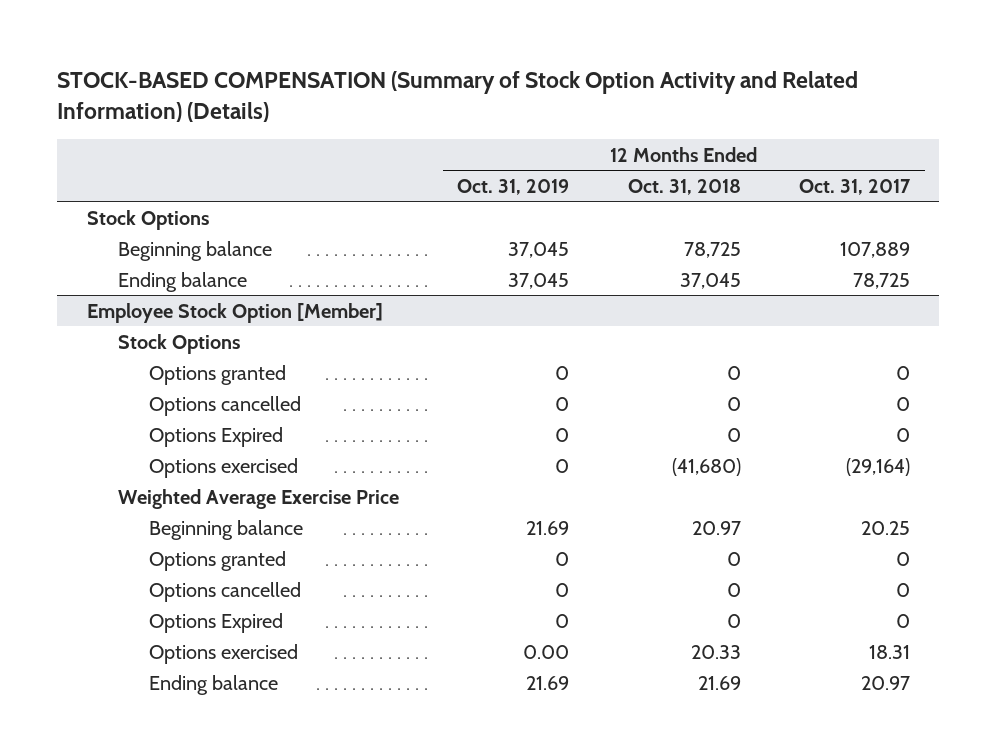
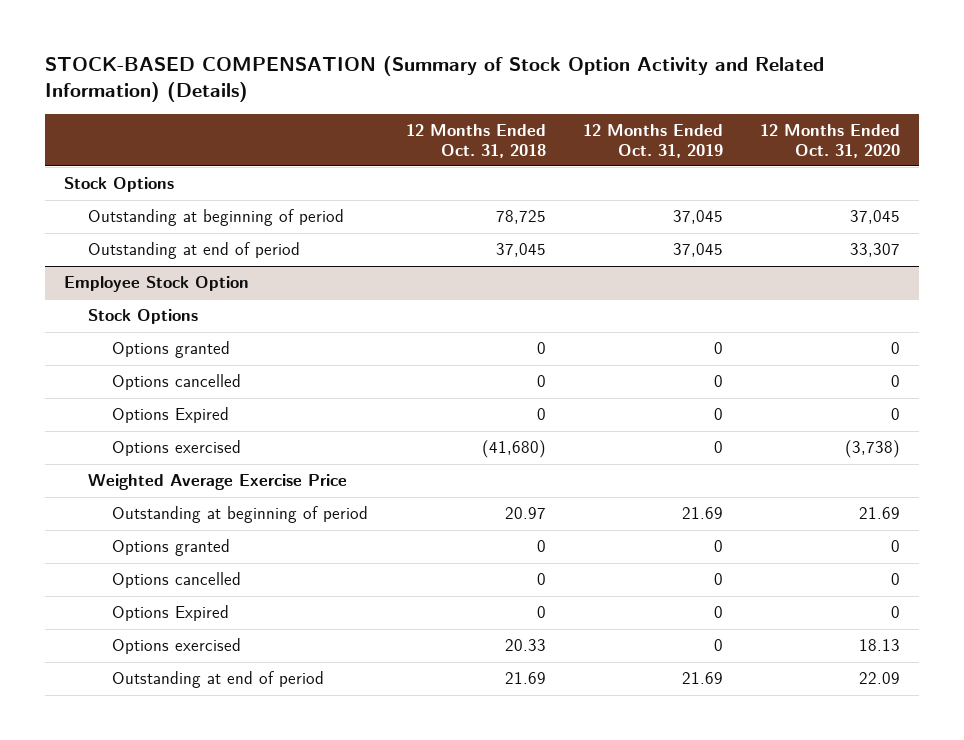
[799,178,912,195] Oct. 31, 2017 -> none
none -> [760,123,901,158] 12 Months Ended Oct. 31, 2020
[117,240,272,261] Beginning balance -> [87,209,344,227] Outstanding at beginning of period
[117,271,247,292] Ending balance -> [87,242,300,260] Outstanding at end of period
[86,302,383,323] Employee Stock Option [Member] -> [63,276,249,293] Employee Stock Option
[148,519,303,540] Beginning balance -> [112,506,369,524] Outstanding at beginning of period
[523,644,570,659] 0.00 -> [713,639,723,652] 0
[148,674,278,695] Ending balance -> [112,671,325,689] Outstanding at end of period

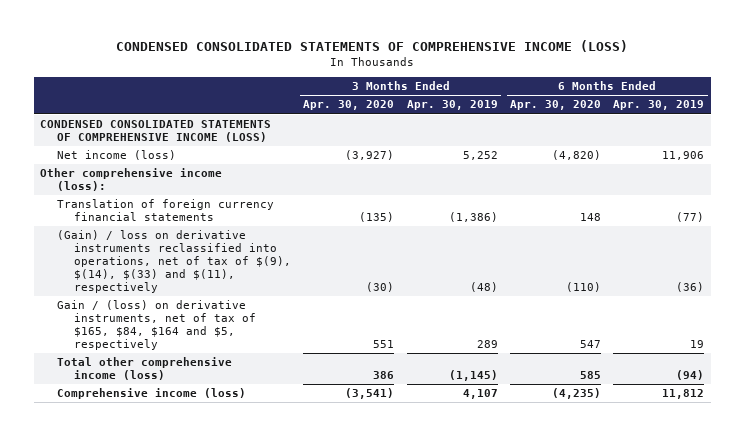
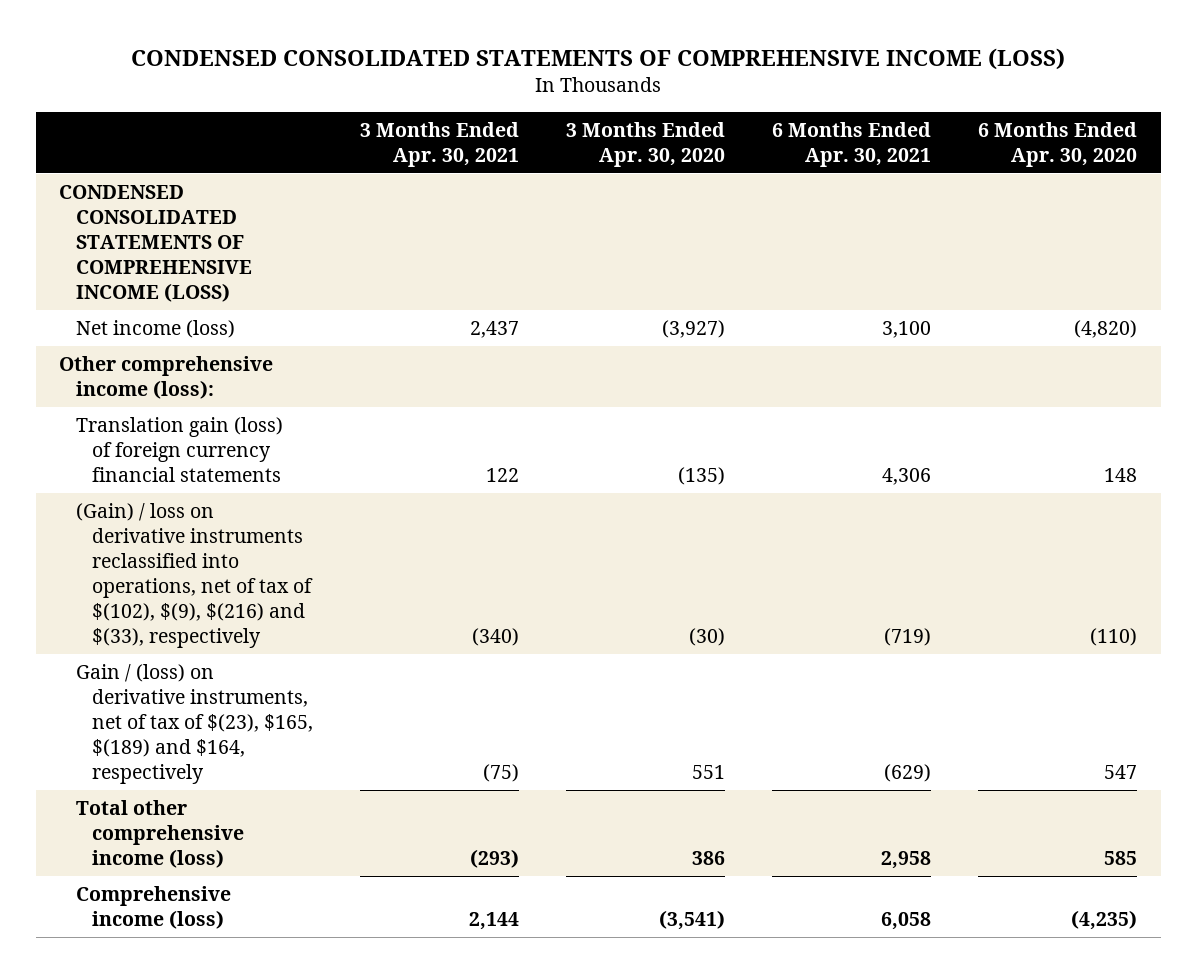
[406,100,498,111] Apr. 30, 2019 -> none
[613,100,705,111] Apr. 30, 2019 -> none
none -> [360,121,520,167] 3 Months Ended Apr. 30, 2021
none -> [772,121,932,167] 6 Months Ended Apr. 30, 2021
[57,199,275,222] Translation of foreign currency financial statements -> [75,416,283,483] Translation gain (loss) of foreign currency financial statements
[57,230,292,294] (Gain) / loss on derivative instruments reclassified into operations, net of tax of $(9), $(14), $(33) and $(11), respectively -> [75,502,314,649] (Gain) / loss on derivative instruments reclassified into operations, net of tax of $(102), $(9), $(216) and $(33), respectively
[57,300,257,351] Gain / (loss) on derivative instruments, net of tax of $165, $84, $164 and $5, respectively -> [75,663,314,785] Gain / (loss) on derivative instruments, net of tax of $(23), $165, $(189) and $164, respectively

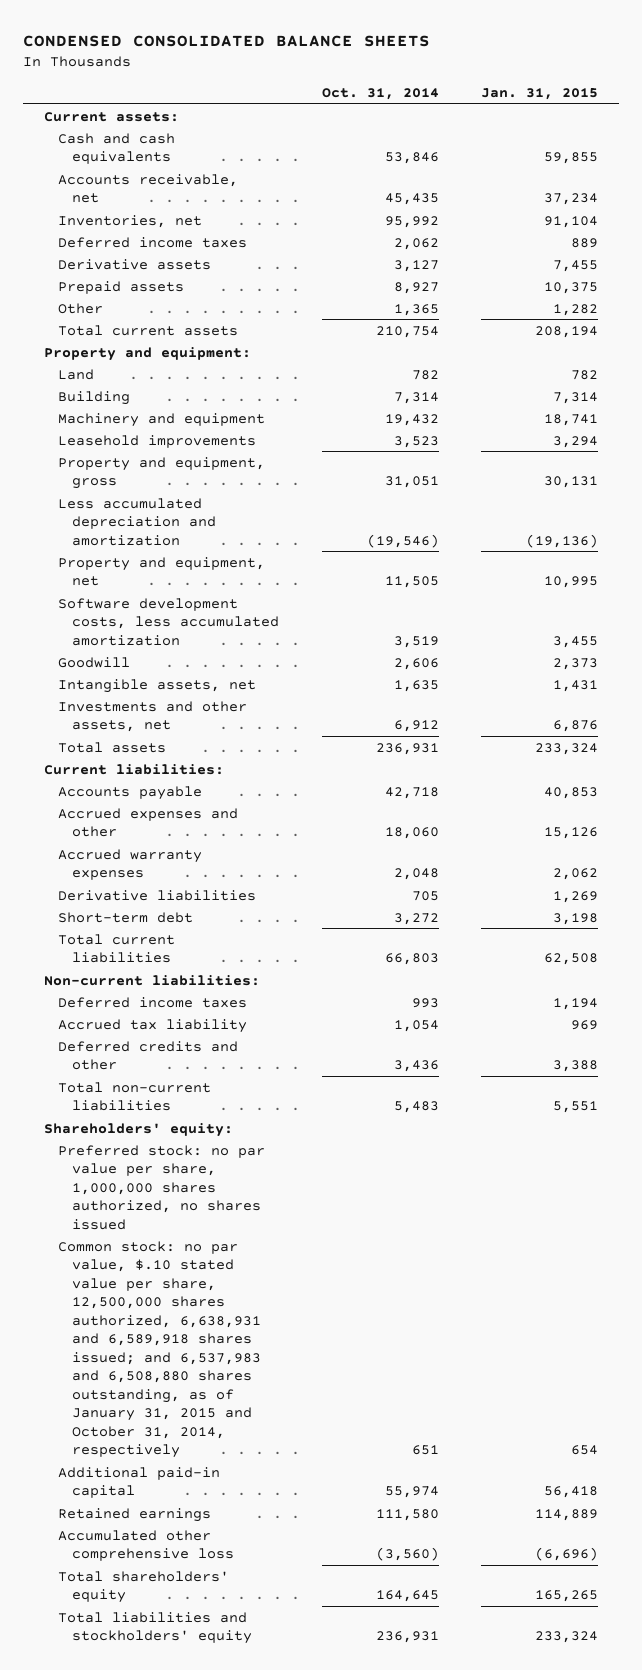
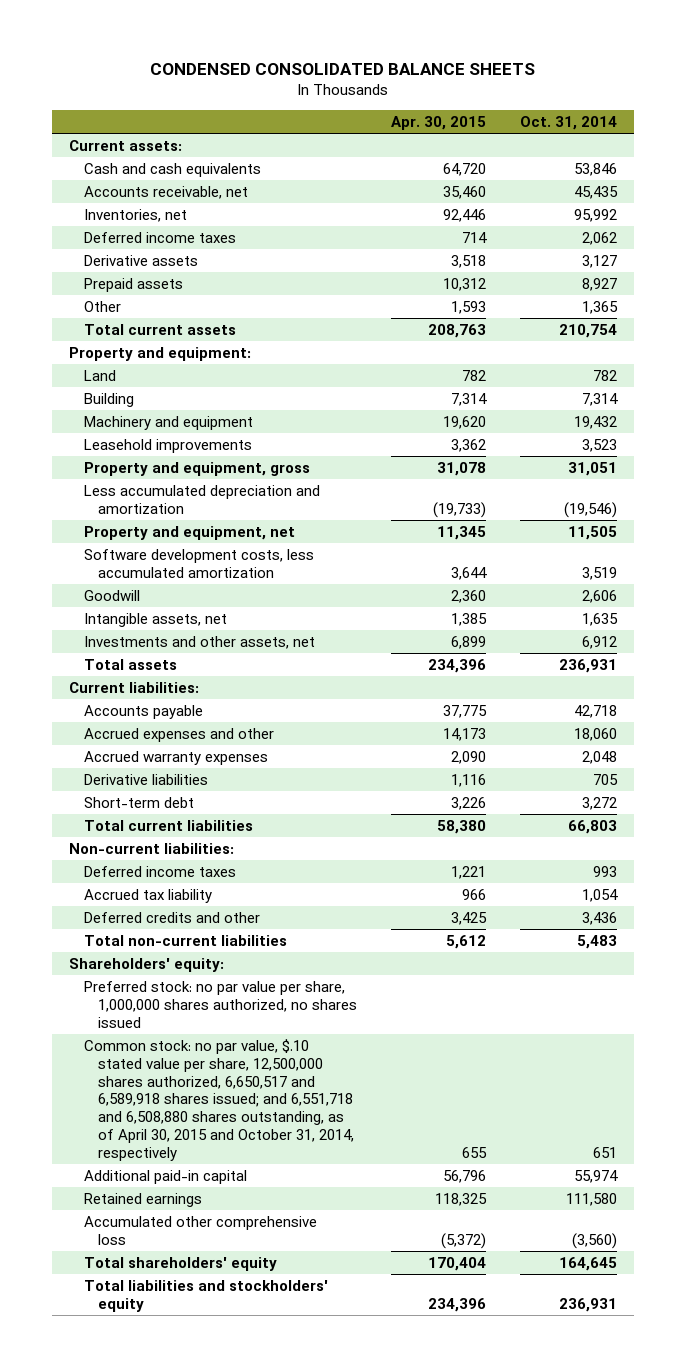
[481,87,599,100] Jan. 31, 2015 -> none
none -> [391,115,487,130] Apr. 30, 2015
[57,1240,261,1459] Common stock: no par value, $.10 stated value per share, 12,500,000 shares authorized, 6,638,931 and 6,589,918 shares issued; and 6,537,983 and 6,508,880 shares outstanding, as of January 31, 2015 and October 31, 2014, respectively -> [83,1038,355,1161] Common stock: no par value, $.10 stated value per share, 12,500,000 shares authorized, 6,650,517 and 6,589,918 shares issued; and 6,551,718 and 6,508,880 shares outstanding, as of April 30, 2015 and October 31, 2014, respectively

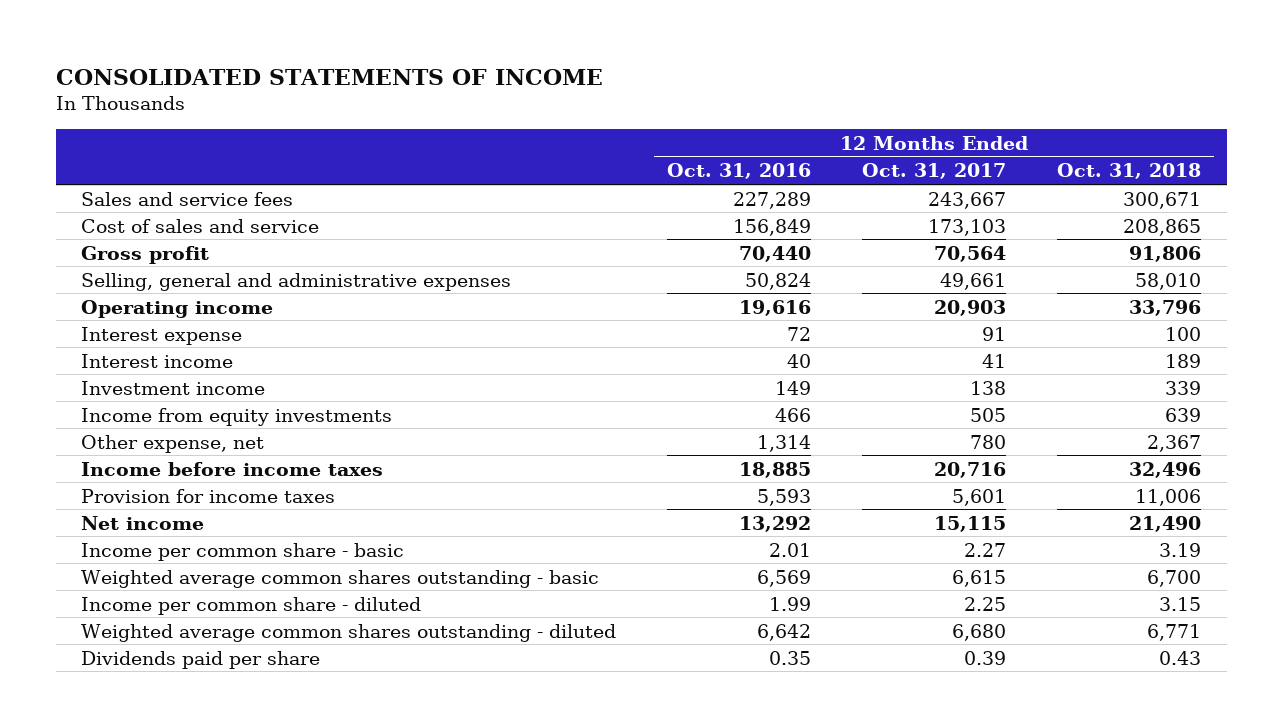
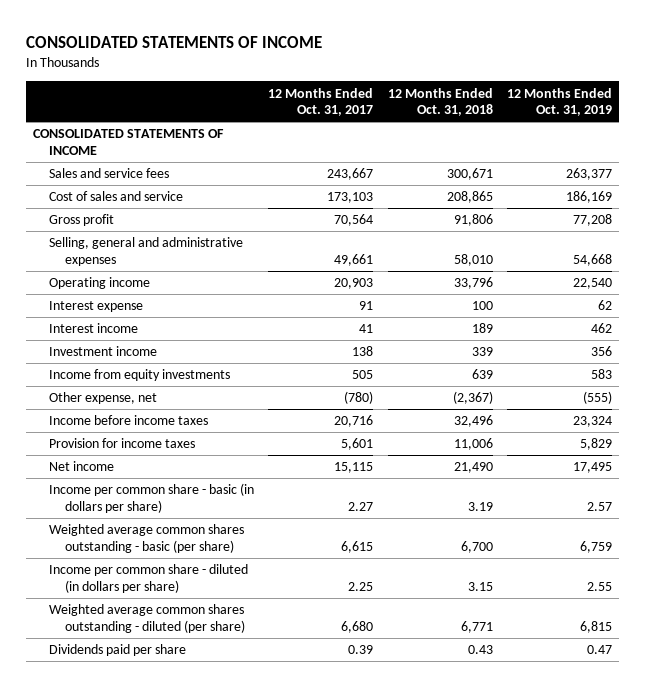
[667,163,812,180] Oct. 31, 2016 -> none
none -> [506,87,612,117] 12 Months Ended Oct. 31, 2019
none -> [32,129,224,155] CONSOLIDATED STATEMENTS OF INCOME
[970,434,1007,449] 780 -> [344,391,374,405] (780)
[1147,434,1202,452] 2,367 -> [452,391,493,405] (2,367)
[81,542,405,561] Income per common share - basic -> [49,483,255,513] Income per common share - basic (in dollars per share)
[81,569,600,588] Weighted average common shares outstanding - basic -> [49,524,245,553] Weighted average common shares outstanding - basic (per share)
[81,596,422,615] Income per common share - diluted -> [49,564,249,593] Income per common share - diluted (in dollars per share)
[81,623,617,642] Weighted average common shares outstanding - diluted -> [49,604,246,633] Weighted average common shares outstanding - diluted (per share)

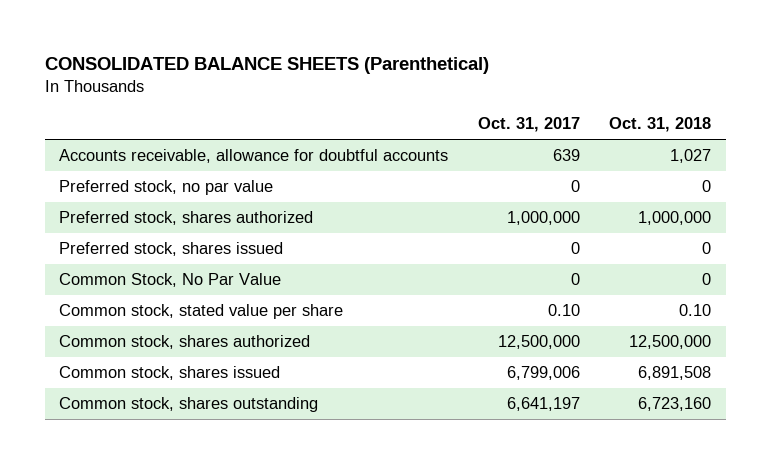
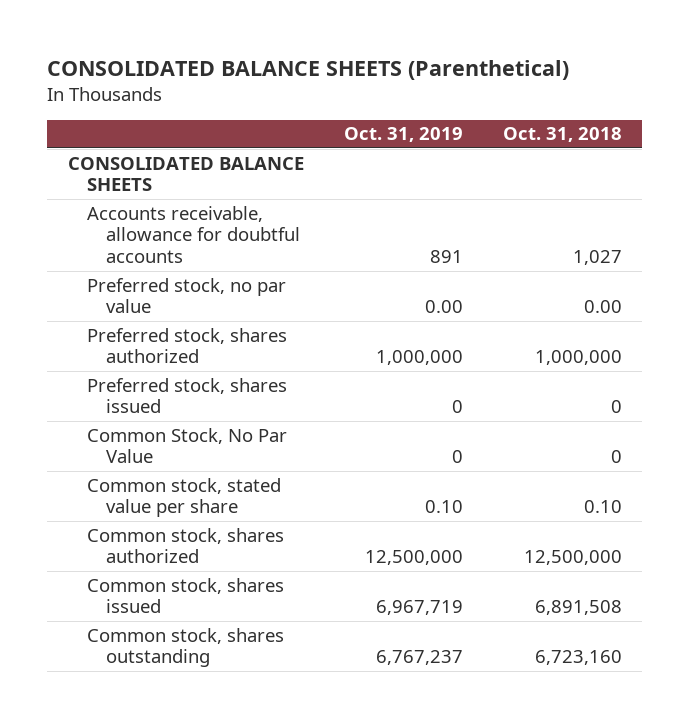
[477,117,580,133] Oct. 31, 2017 -> none
none -> [343,127,463,143] Oct. 31, 2019
none -> [67,156,304,192] CONSOLIDATED BALANCE SHEETS
[702,180,712,193] 0 -> [584,300,623,314] 0.00

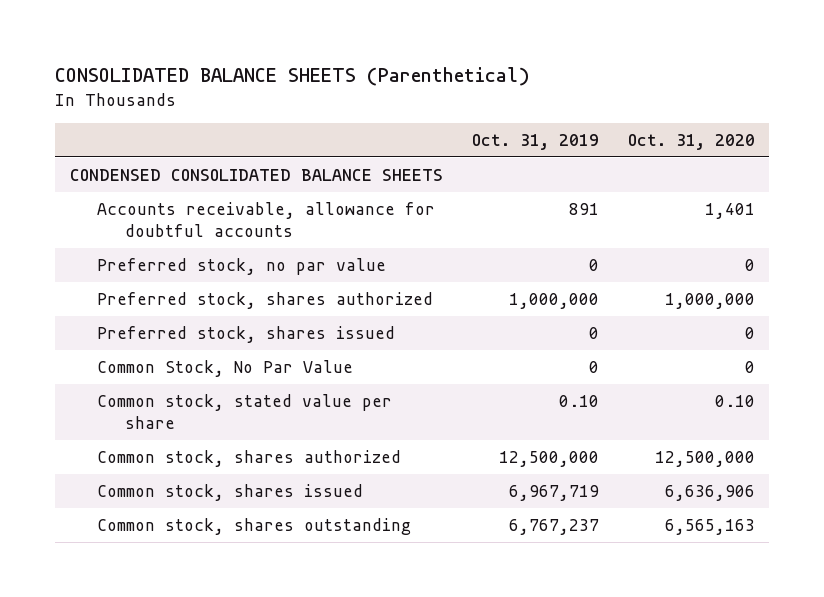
[503,127,623,143] Oct. 31, 2018 -> none
none -> [627,134,755,151] Oct. 31, 2020
[67,156,304,192] CONSOLIDATED BALANCE SHEETS -> [69,168,443,181] CONDENSED CONSOLIDATED BALANCE SHEETS
[424,300,463,314] 0.00 -> [588,258,599,271] 0

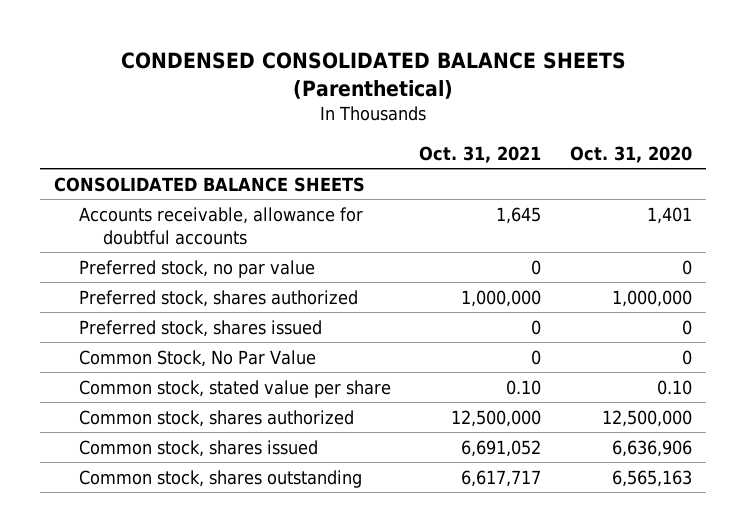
[55,67,531,87] CONSOLIDATED BALANCE SHEETS (Parenthetical) -> [121,52,627,100] CONDENSED CONSOLIDATED BALANCE SHEETS (Parenthetical)
[471,134,599,151] Oct. 31, 2019 -> none
none -> [419,145,542,163] Oct. 31, 2021
[69,168,443,181] CONDENSED CONSOLIDATED BALANCE SHEETS -> [54,176,366,192] CONSOLIDATED BALANCE SHEETS

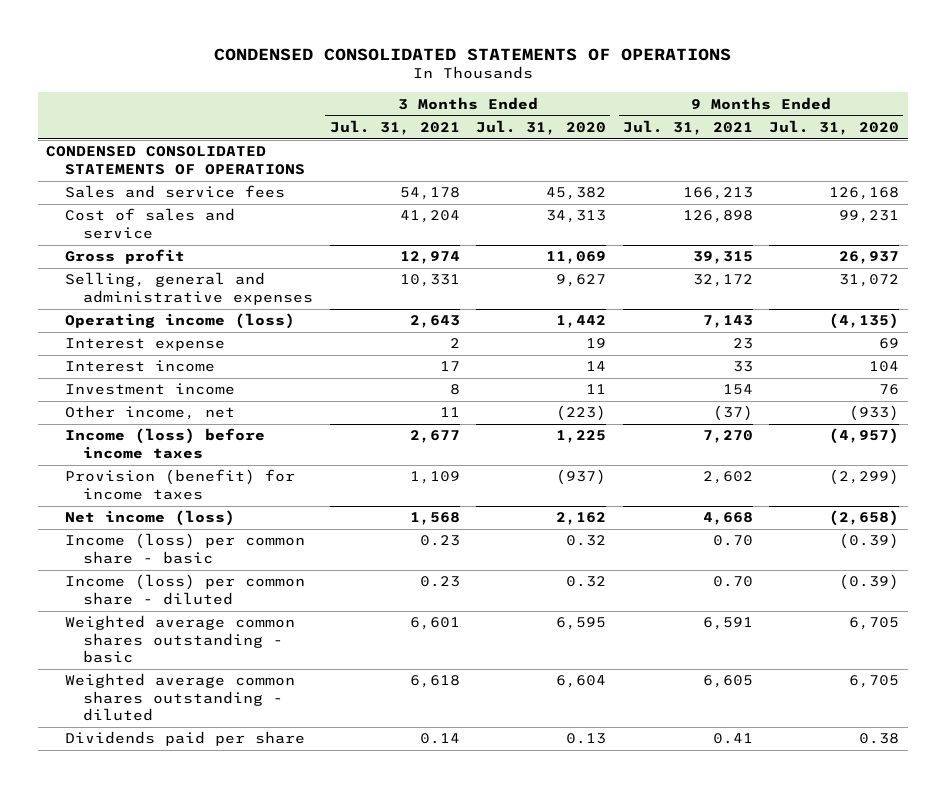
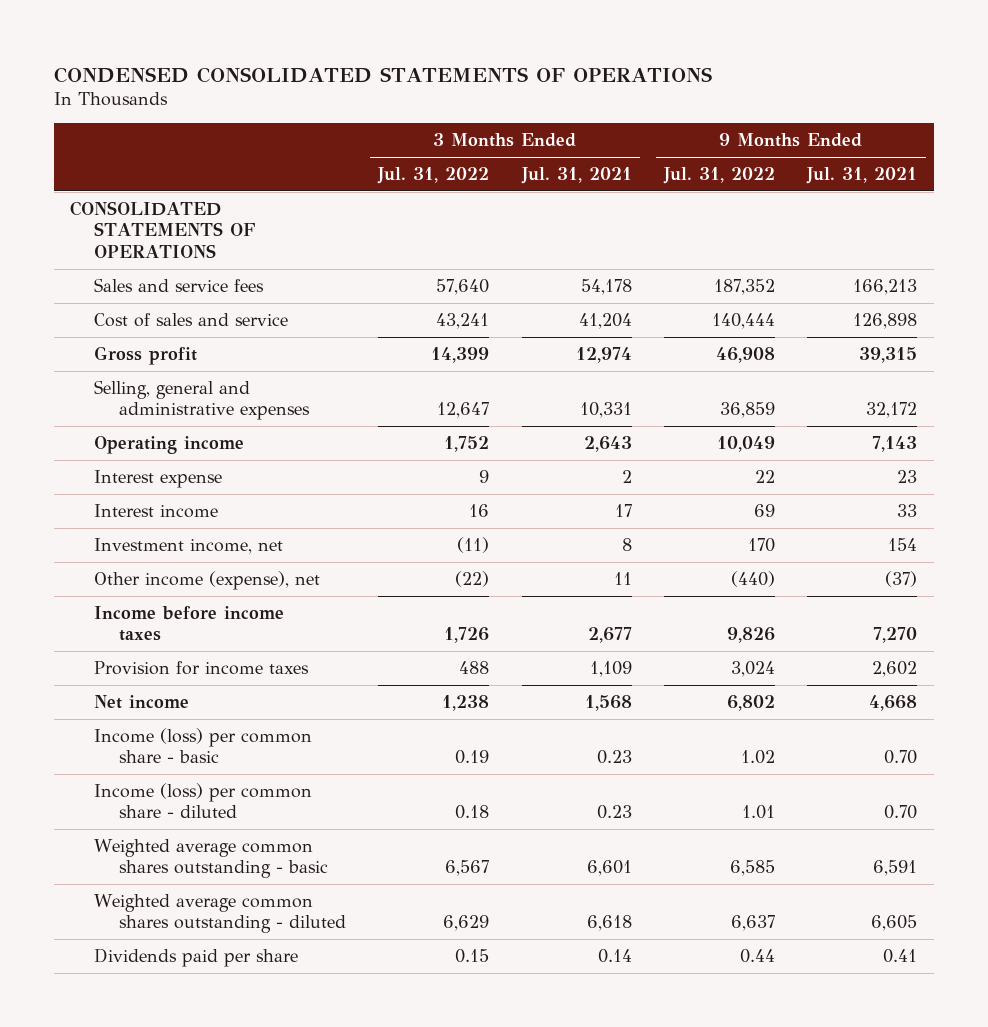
[476,120,607,136] Jul. 31, 2020 -> none
[769,120,900,136] Jul. 31, 2020 -> none
none -> [377,167,490,185] Jul. 31, 2022
none -> [663,167,776,185] Jul. 31, 2022
[46,146,305,175] CONDENSED CONSOLIDATED STATEMENTS OF OPERATIONS -> [70,201,257,258] CONSOLIDATED STATEMENTS OF OPERATIONS
[64,313,295,330] Operating income (loss) -> [94,436,245,455] Operating income
[64,383,235,396] Investment income -> [94,538,284,555] Investment income, net
[64,405,235,421] Other income, net -> [94,571,321,591] Other income (expense), net
[64,428,265,459] Income (loss) before income taxes -> [94,606,285,642] Income before income taxes
[64,469,295,500] Provision (benefit) for income taxes -> [94,661,310,676] Provision for income taxes
[64,510,235,527] Net income (loss) -> [94,695,190,710] Net income

